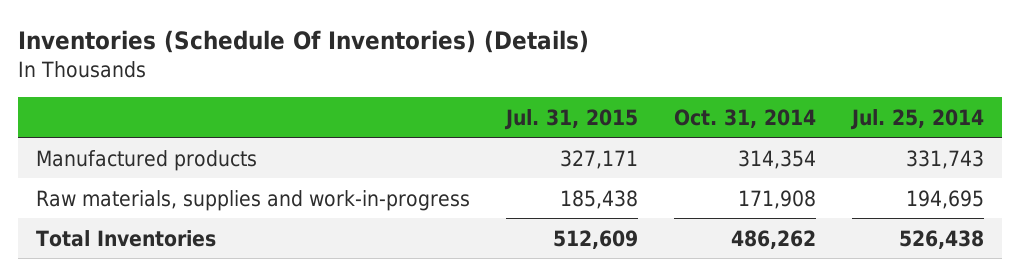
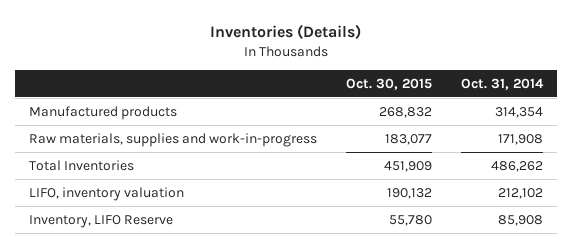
[17,30,589,54] Inventories (Schedule Of Inventories) (Details) -> [210,23,362,39] Inventories (Details)
[503,108,638,130] Jul. 31, 2015 -> none
[850,108,985,130] Jul. 25, 2014 -> none
none -> [346,77,433,90] Oct. 30, 2015
none -> [29,186,185,201] LIFO, inventory valuation
none -> [29,214,174,228] Inventory, LIFO Reserve

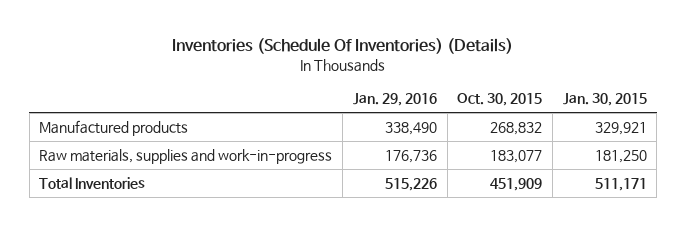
[210,23,362,39] Inventories (Details) -> [172,37,514,54] Inventories (Schedule Of Inventories) (Details)
[460,77,544,90] Oct. 31, 2014 -> none
none -> [352,93,437,107] Jan. 29, 2016
none -> [562,93,647,107] Jan. 30, 2015
[29,186,185,201] LIFO, inventory valuation -> none
[29,214,174,228] Inventory, LIFO Reserve -> none

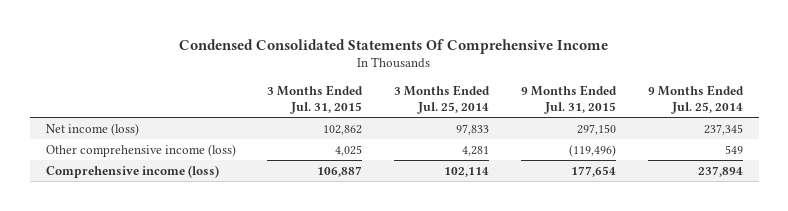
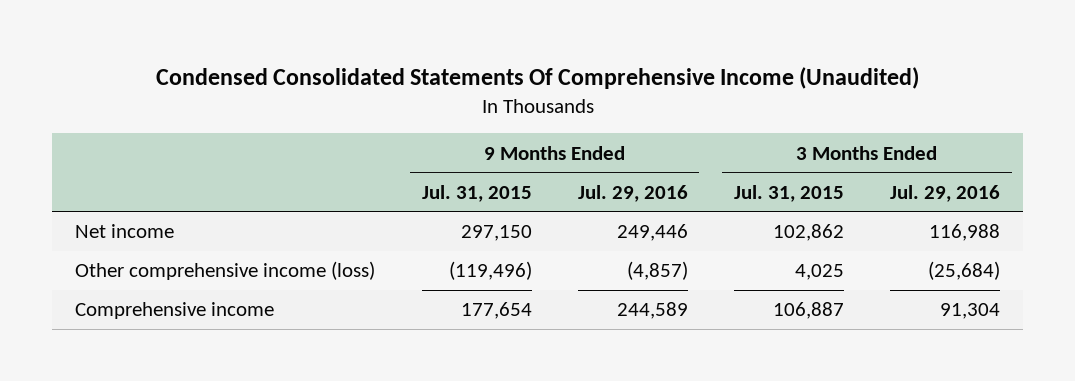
[179,38,609,54] Condensed Consolidated Statements Of Comprehensive Income -> [155,66,919,89] Condensed Consolidated Statements Of Comprehensive Income (Unaudited)
[394,84,491,115] 3 Months Ended Jul. 25, 2014 -> none
[647,84,744,115] 9 Months Ended Jul. 25, 2014 -> none
none -> [577,184,688,202] Jul. 29, 2016
none -> [889,184,1000,202] Jul. 29, 2016
[45,122,139,136] Net income (loss) -> [75,224,175,239] Net income
[45,164,219,178] Comprehensive income (loss) -> [75,302,275,320] Comprehensive income

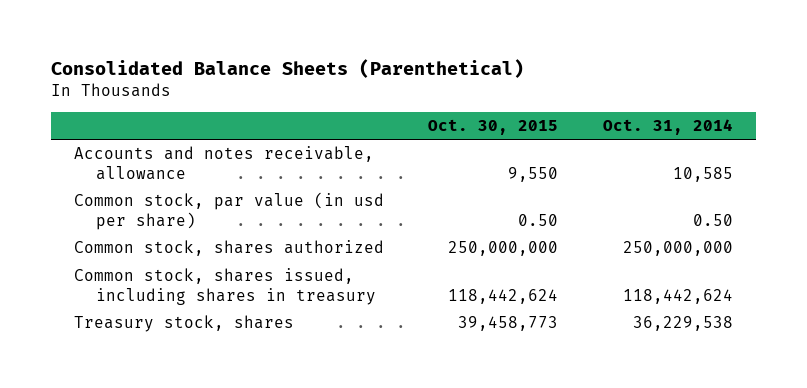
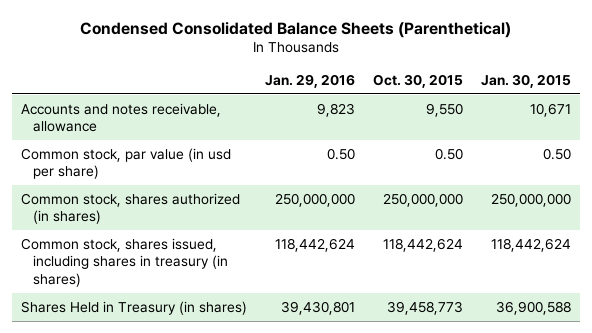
[51,59,525,79] Consolidated Balance Sheets (Parenthetical) -> [80,21,512,38] Condensed Consolidated Balance Sheets (Parenthetical)
[603,118,734,135] Oct. 31, 2014 -> none
none -> [265,73,356,88] Jan. 29, 2016
none -> [480,73,571,88] Jan. 30, 2015
[73,240,384,257] Common stock, shares authorized -> [21,192,241,225] Common stock, shares authorized (in shares)
[73,268,377,305] Common stock, shares issued, including shares in treasury -> [21,237,228,287] Common stock, shares issued, including shares in treasury (in shares)
[73,315,294,333] Treasury stock, shares -> [21,300,248,315] Shares Held in Treasury (in shares)

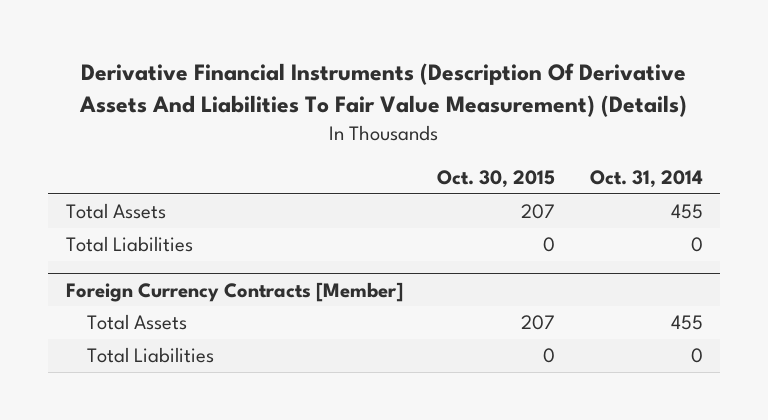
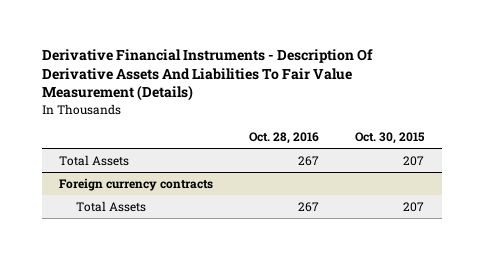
[79,63,688,118] Derivative Financial Instruments (Description Of Derivative Assets And Liabilities To Fair Value Measurement) (Details) -> [41,49,373,102] Derivative Financial Instruments - Description Of Derivative Assets And Liabilities To Fair Value Measurement (Details)
[589,169,703,188] Oct. 31, 2014 -> none
none -> [249,132,320,145] Oct. 28, 2016
[65,236,193,253] Total Liabilities -> none
[65,281,403,302] Foreign Currency Contracts [Member] -> [59,177,214,191] Foreign currency contracts
[87,347,215,364] Total Liabilities -> none

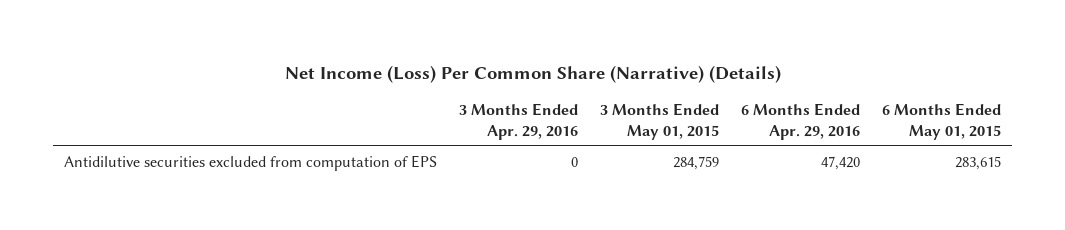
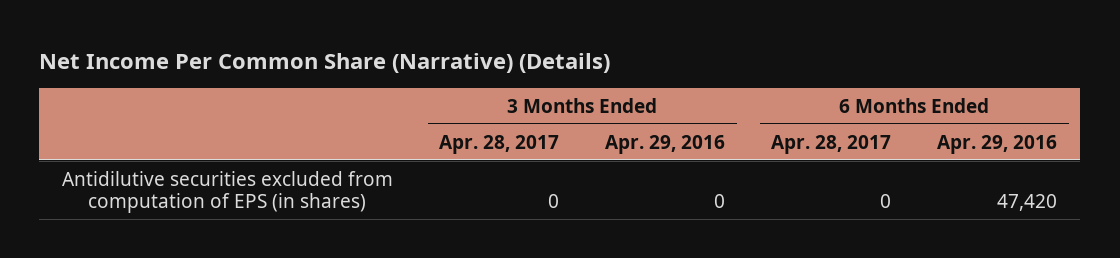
[284,64,781,83] Net Income (Loss) Per Common Share (Narrative) (Details) -> [39,52,611,73] Net Income Per Common Share (Narrative) (Details)
[600,103,720,141] 3 Months Ended May 01, 2015 -> none
[881,103,1001,141] 6 Months Ended May 01, 2015 -> none
none -> [439,134,560,154] Apr. 28, 2017
none -> [771,134,892,154] Apr. 28, 2017
[64,155,438,172] Antidilutive securities excluded from computation of EPS -> [62,170,394,213] Antidilutive securities excluded from computation of EPS (in shares)

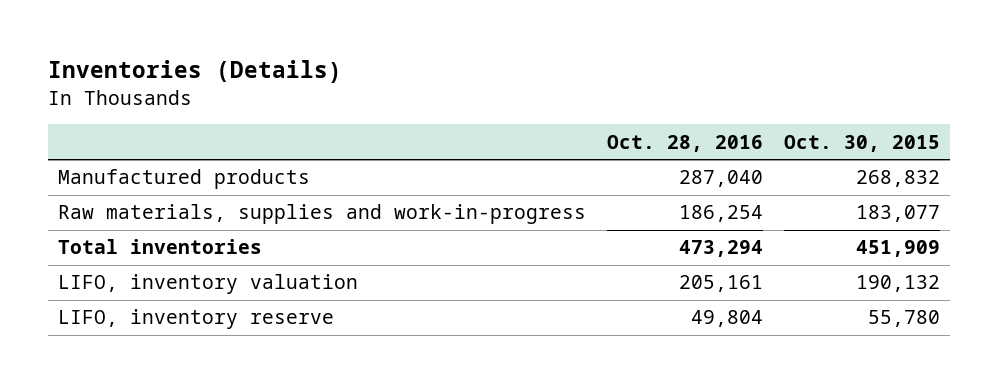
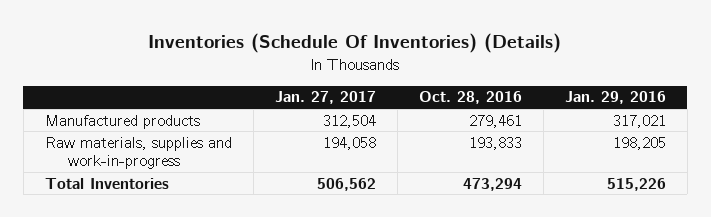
[47,60,342,84] Inventories (Details) -> [148,33,562,54] Inventories (Schedule Of Inventories) (Details)
[783,134,940,152] Oct. 30, 2015 -> none
none -> [274,91,376,105] Jan. 27, 2017
none -> [564,91,666,105] Jan. 29, 2016
[58,274,359,295] LIFO, inventory valuation -> none
[58,309,335,330] LIFO, inventory reserve -> none
[679,170,764,188] 287,040 -> [468,114,522,128] 279,461
[679,205,764,223] 186,254 -> [468,136,522,150] 193,833
[58,239,263,255] Total inventories -> [44,177,169,189] Total Inventories

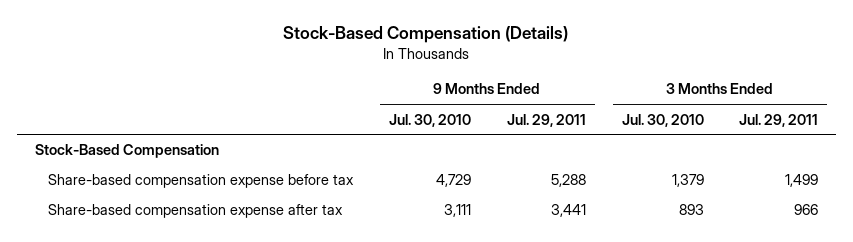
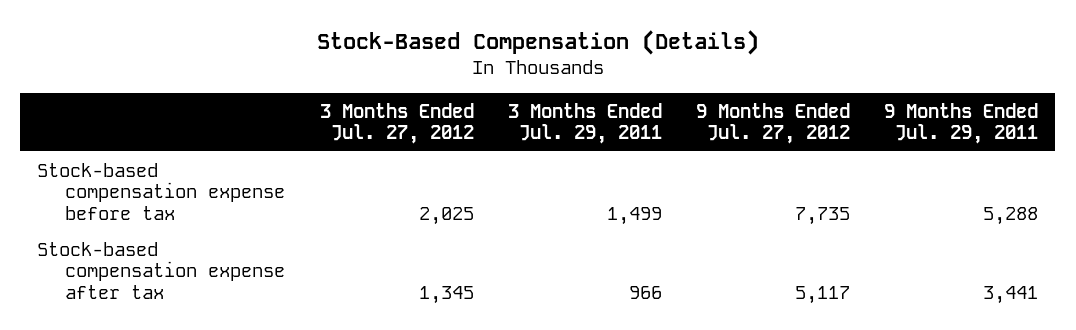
[388,113,471,127] Jul. 30, 2010 -> none
[621,113,704,127] Jul. 30, 2010 -> none
none -> [319,102,474,145] 3 Months Ended Jul. 27, 2012
none -> [696,102,851,145] 9 Months Ended Jul. 27, 2012
[34,144,219,159] Stock-Based Compensation -> none
[48,174,355,189] Share-based compensation expense before tax -> [37,162,286,220] Stock-based compensation expense before tax
[48,204,344,219] Share-based compensation expense after tax -> [37,241,286,299] Stock-based compensation expense after tax

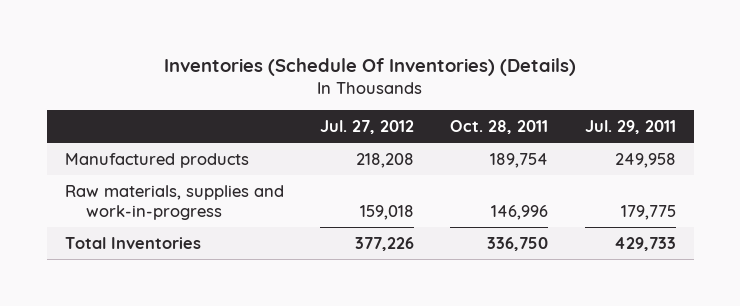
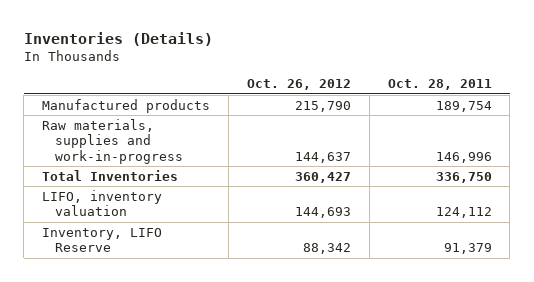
[164,57,577,76] Inventories (Schedule Of Inventories) (Details) -> [23,31,213,46] Inventories (Details)
[320,119,415,134] Jul. 27, 2012 -> none
[584,119,676,134] Jul. 29, 2011 -> none
none -> [246,79,351,91] Oct. 26, 2012
none -> [42,189,163,217] LIFO, inventory valuation
none -> [42,227,163,253] Inventory, LIFO Reserve

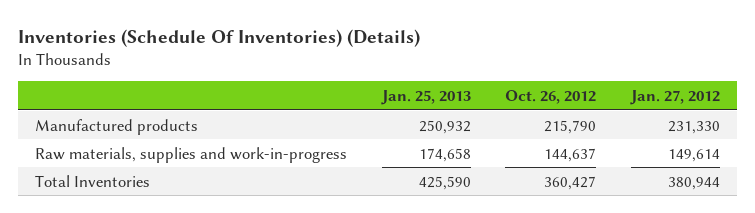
[23,31,213,46] Inventories (Details) -> [17,28,420,47] Inventories (Schedule Of Inventories) (Details)
[387,79,492,91] Oct. 28, 2011 -> none
none -> [380,89,471,105] Jan. 25, 2013
none -> [630,89,721,105] Jan. 27, 2012
[42,189,163,217] LIFO, inventory valuation -> none
[42,227,163,253] Inventory, LIFO Reserve -> none

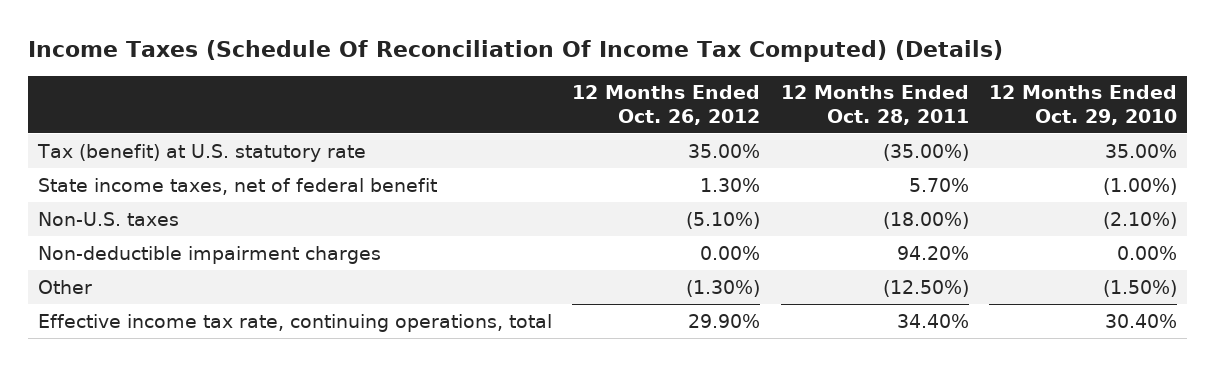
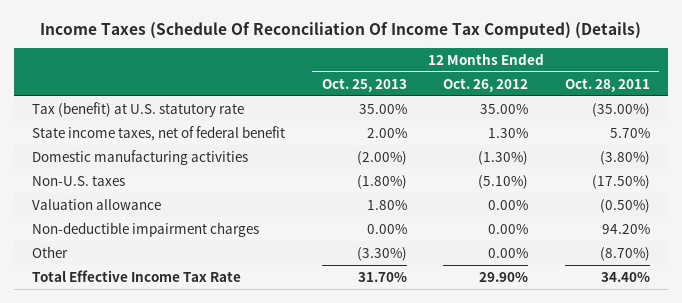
[989,85,1178,125] 12 Months Ended Oct. 29, 2010 -> none
none -> [321,77,407,92] Oct. 25, 2013
none -> [32,149,249,165] Domestic manufacturing activities
[882,211,969,229] (18.00%) -> [591,174,650,189] (17.50%)
none -> [32,198,162,210] Valuation allowance
[686,279,761,297] (1.30%) -> [488,247,529,258] 0.00%
[882,279,969,297] (12.50%) -> [599,246,650,261] (8.70%)
[37,313,552,332] Effective income tax rate, continuing operations, total -> [32,269,242,282] Total Effective Income Tax Rate

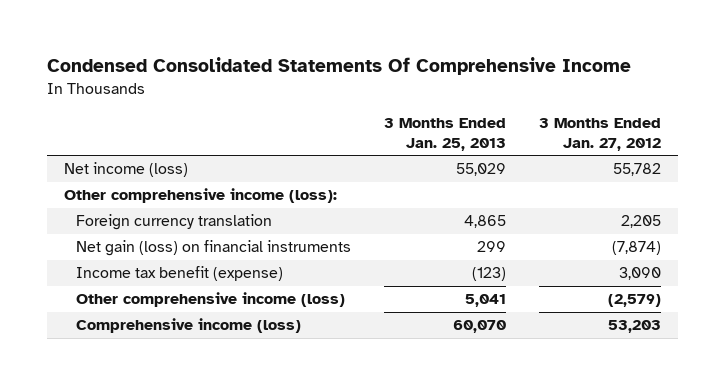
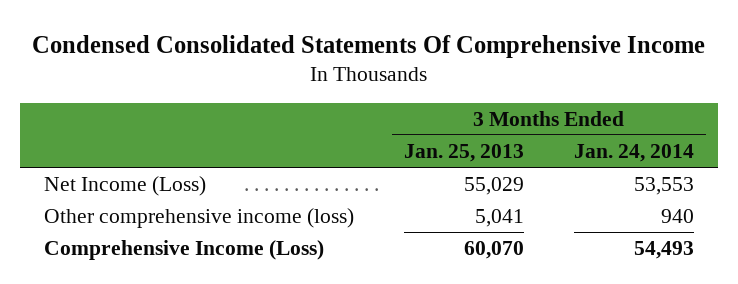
[539,118,662,151] 3 Months Ended Jan. 27, 2012 -> none
none -> [573,143,694,162] Jan. 24, 2014
[63,188,337,204] Other comprehensive income (loss): -> none
[75,214,272,231] Foreign currency translation -> none
[75,240,351,257] Net gain (loss) on financial instruments -> none
[75,266,283,282] Income tax benefit (expense) -> none
[63,162,188,178] Net income (loss) -> [44,176,207,197] Net Income (Loss)
[75,318,301,334] Comprehensive income (loss) -> [44,240,325,261] Comprehensive Income (Loss)

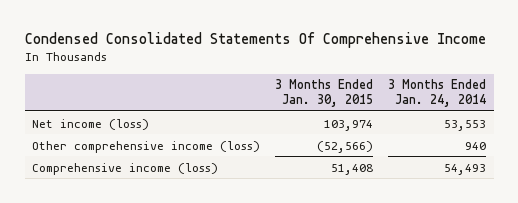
[403,143,524,162] Jan. 25, 2013 -> none
none -> [275,79,374,108] 3 Months Ended Jan. 30, 2015
[44,176,207,197] Net Income (Loss) -> [32,118,150,130] Net income (loss)
[44,240,325,261] Comprehensive Income (Loss) -> [32,162,219,175] Comprehensive income (loss)

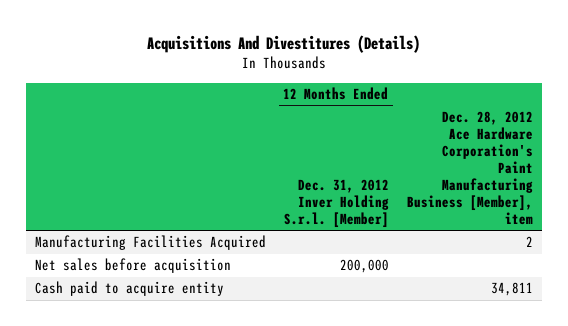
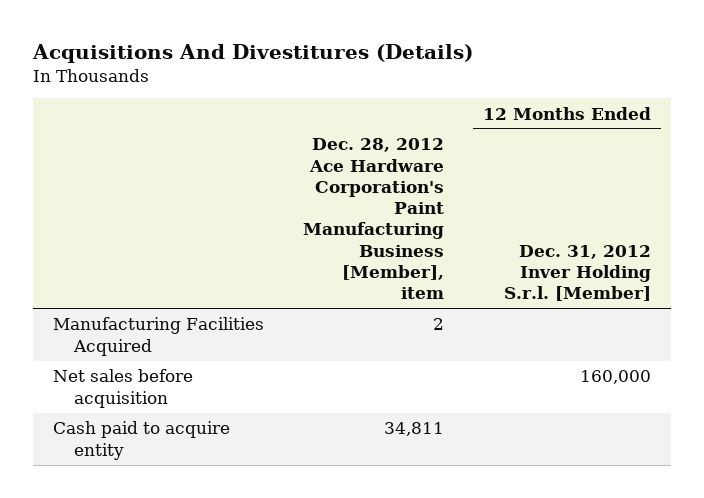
[339,259,389,274] 200,000 -> [579,370,651,385] 160,000

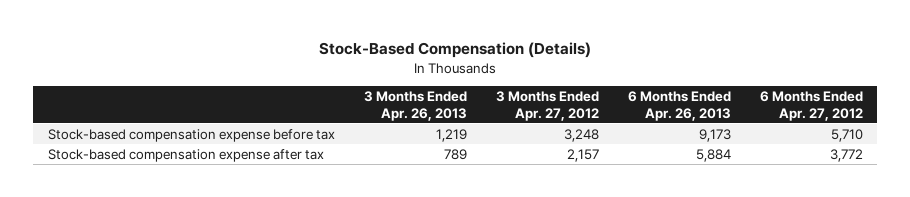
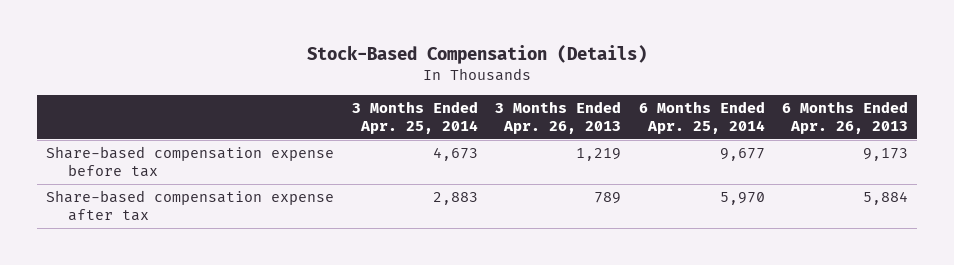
[495,91,599,121] 3 Months Ended Apr. 27, 2012 -> none
[759,91,863,121] 6 Months Ended Apr. 27, 2012 -> none
none -> [351,101,478,134] 3 Months Ended Apr. 25, 2014
none -> [638,101,765,134] 6 Months Ended Apr. 25, 2014
[47,129,335,143] Stock-based compensation expense before tax -> [46,146,335,177] Share-based compensation expense before tax
[47,149,324,163] Stock-based compensation expense after tax -> [46,190,335,221] Share-based compensation expense after tax

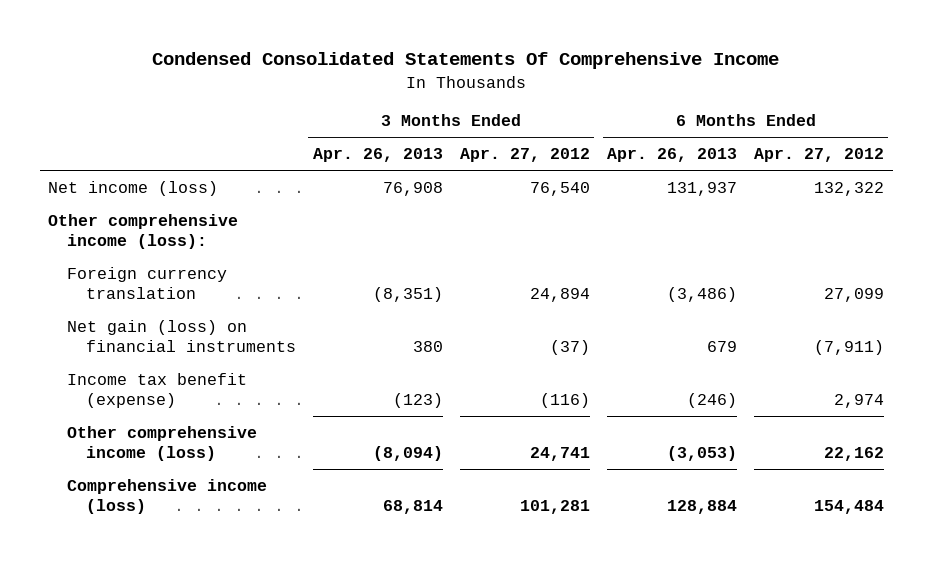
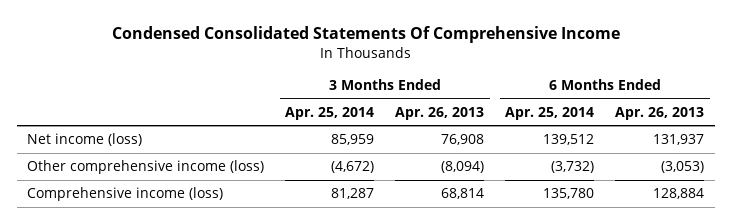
[459,148,590,163] Apr. 27, 2012 -> none
[754,148,885,163] Apr. 27, 2012 -> none
none -> [285,106,375,120] Apr. 25, 2014
none -> [505,106,595,120] Apr. 25, 2014
[48,213,239,250] Other comprehensive income (loss): -> none
[66,266,227,300] Foreign currency translation -> none
[66,319,296,353] Net gain (loss) on financial instruments -> none
[66,372,247,409] Income tax benefit (expense) -> none

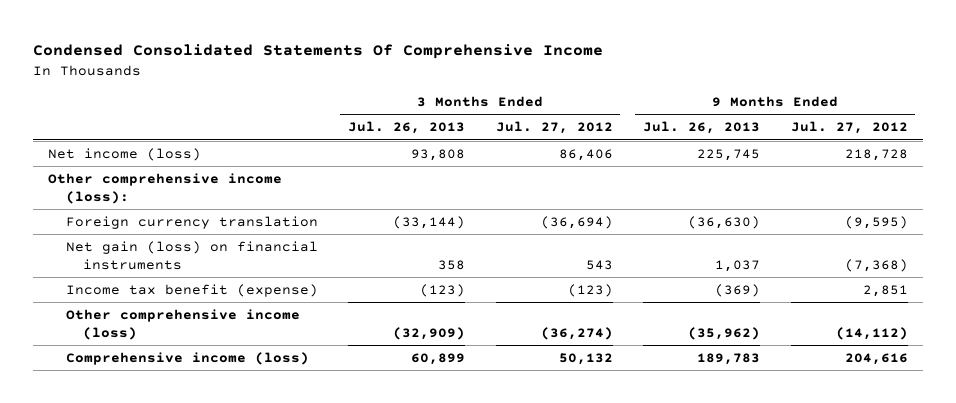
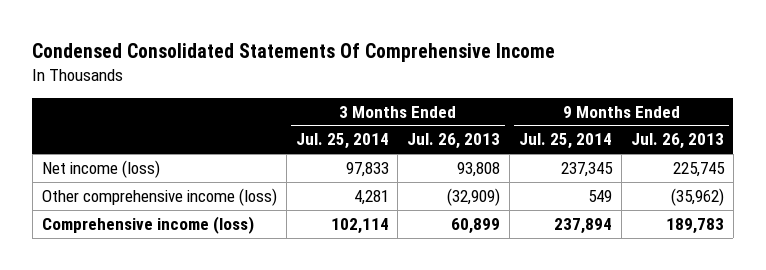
[495,121,613,135] Jul. 27, 2012 -> none
[790,121,908,135] Jul. 27, 2012 -> none
none -> [295,133,389,150] Jul. 25, 2014
none -> [519,133,613,150] Jul. 25, 2014
[47,172,282,205] Other comprehensive income (loss): -> none
[65,215,318,229] Foreign currency translation -> none
[65,240,318,271] Net gain (loss) on financial instruments -> none
[65,283,318,297] Income tax benefit (expense) -> none

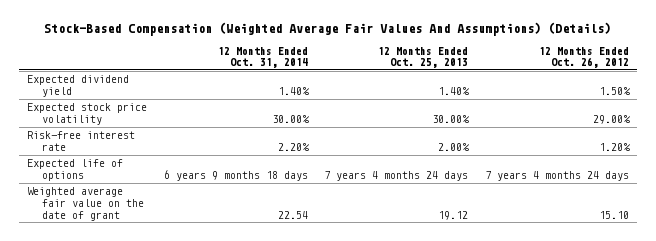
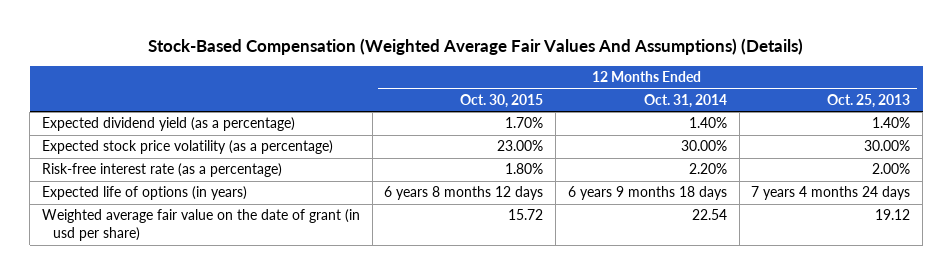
[538,46,629,69] 12 Months Ended Oct. 26, 2012 -> none
none -> [460,93,544,108] Oct. 30, 2015
[27,75,130,97] Expected dividend yield -> [41,117,295,132] Expected dividend yield (as a percentage)
[27,103,148,125] Expected stock price volatility -> [41,140,333,155] Expected stock price volatility (as a percentage)
[27,131,136,151] Risk-free interest rate -> [41,163,282,178] Risk-free interest rate (as a percentage)
[27,159,124,181] Expected life of options -> [41,186,247,201] Expected life of options (in years)
[27,187,144,221] Weighted average fair value on the date of grant -> [41,209,360,242] Weighted average fair value on the date of grant (in usd per share)

